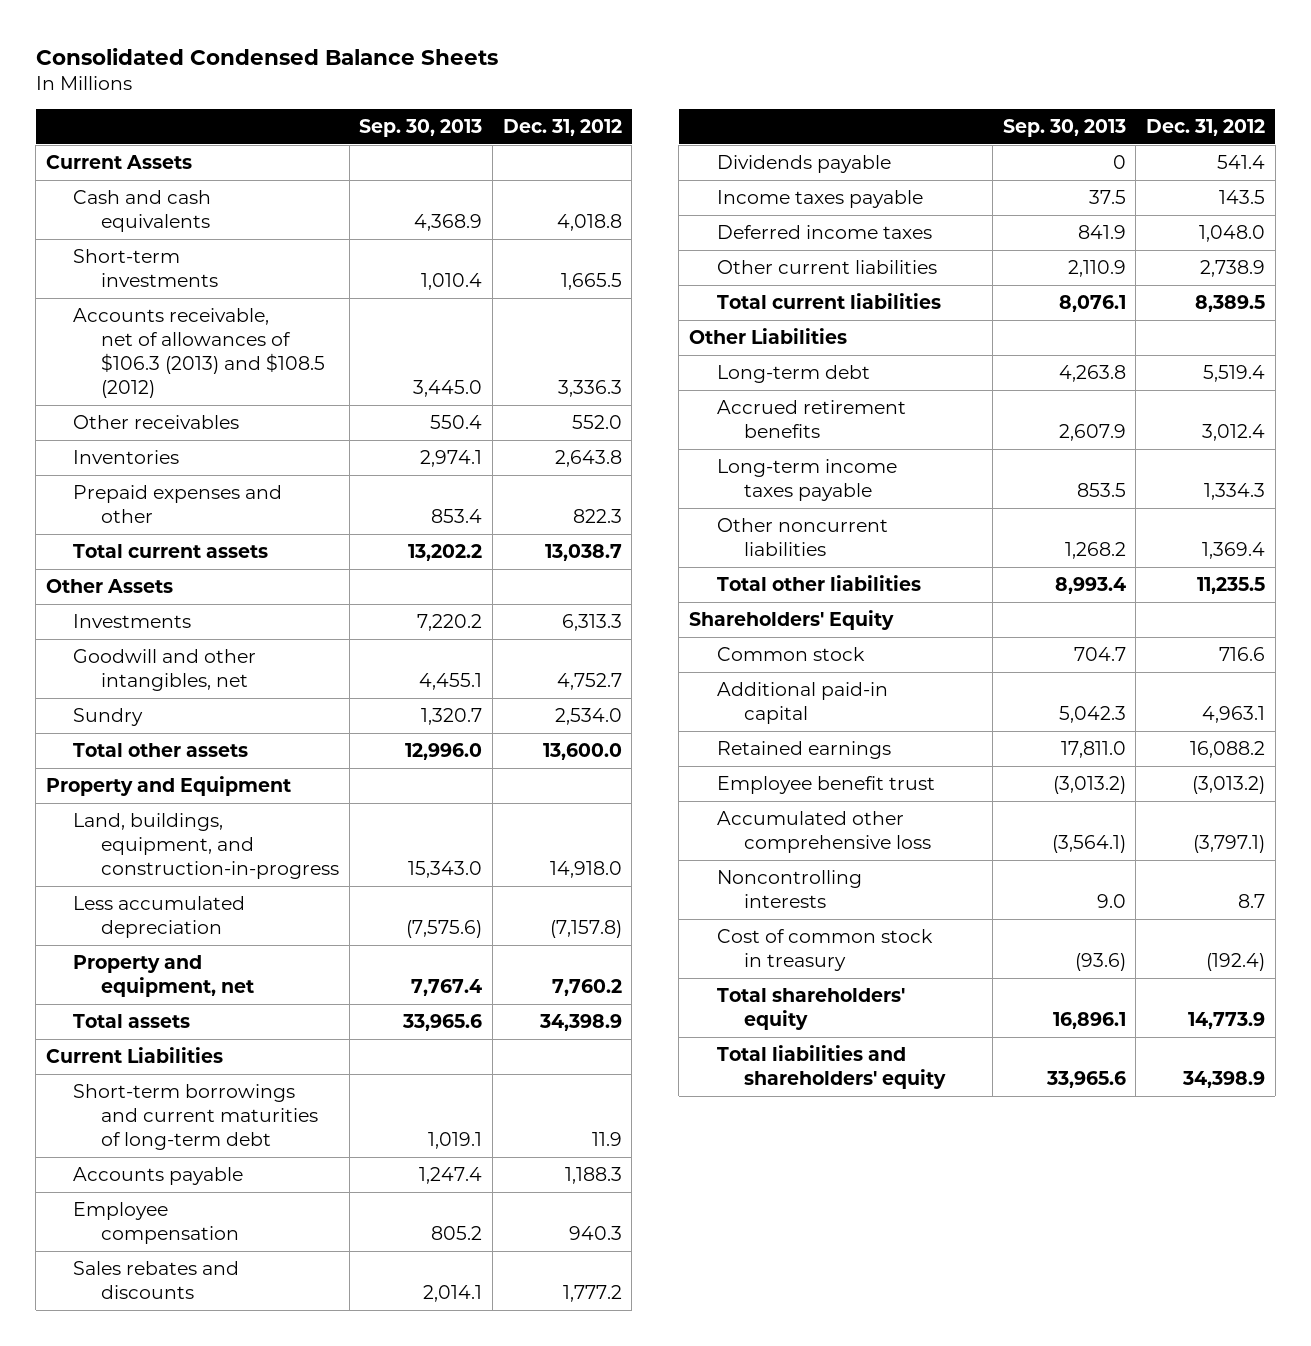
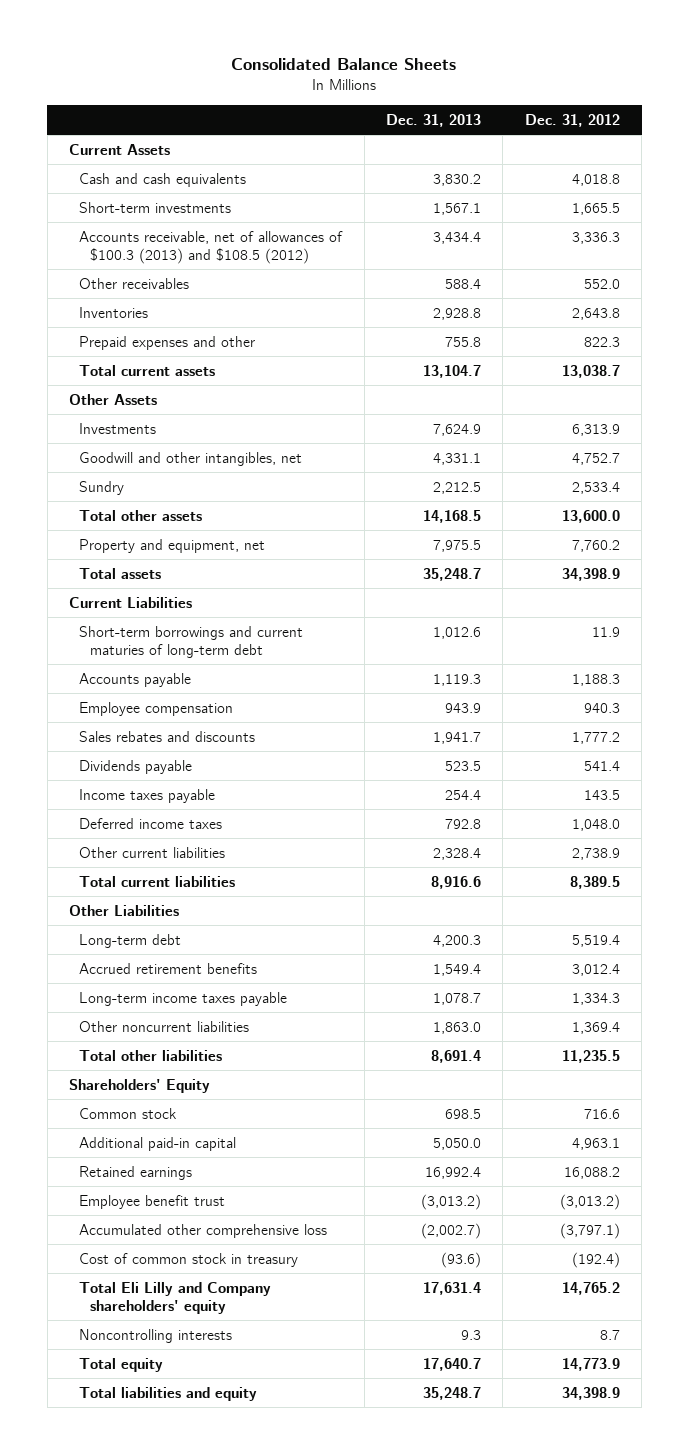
[35,47,498,65] Consolidated Condensed Balance Sheets -> [231,58,457,71] Consolidated Balance Sheets
[359,118,483,137] Sep. 30, 2013 -> none
none -> [386,113,482,127] Dec. 31, 2013
[73,307,326,398] Accounts receivable, net of allowances of $106.3 (2013) and $108.5 (2012) -> [79,230,344,264] Accounts receivable, net of allowances of $100.3 (2013) and $108.5 (2012)
[561,613,622,631] 6,313.3 -> [571,423,620,436] 6,313.9
[554,707,622,725] 2,534.0 -> [571,481,620,494] 2,533.4
[45,775,291,796] Property and Equipment -> none
[73,812,340,879] Land, buildings, equipment, and construction-in-progress -> none
[73,895,246,938] Less accumulated depreciation -> none
[73,1083,319,1150] Short-term borrowings and current maturities of long-term debt -> [79,625,304,658] Short-term borrowings and current maturies of long-term debt
none -> [79,1281,272,1314] Total Eli Lilly and Company shareholders' equity
[716,869,862,908] Noncontrolling interests -> [79,1328,233,1343] Noncontrolling interests
[716,987,905,1030] Total shareholders' equity -> [79,1357,164,1372] Total equity
[716,1044,947,1089] Total liabilities and shareholders' equity -> [79,1386,258,1401] Total liabilities and equity

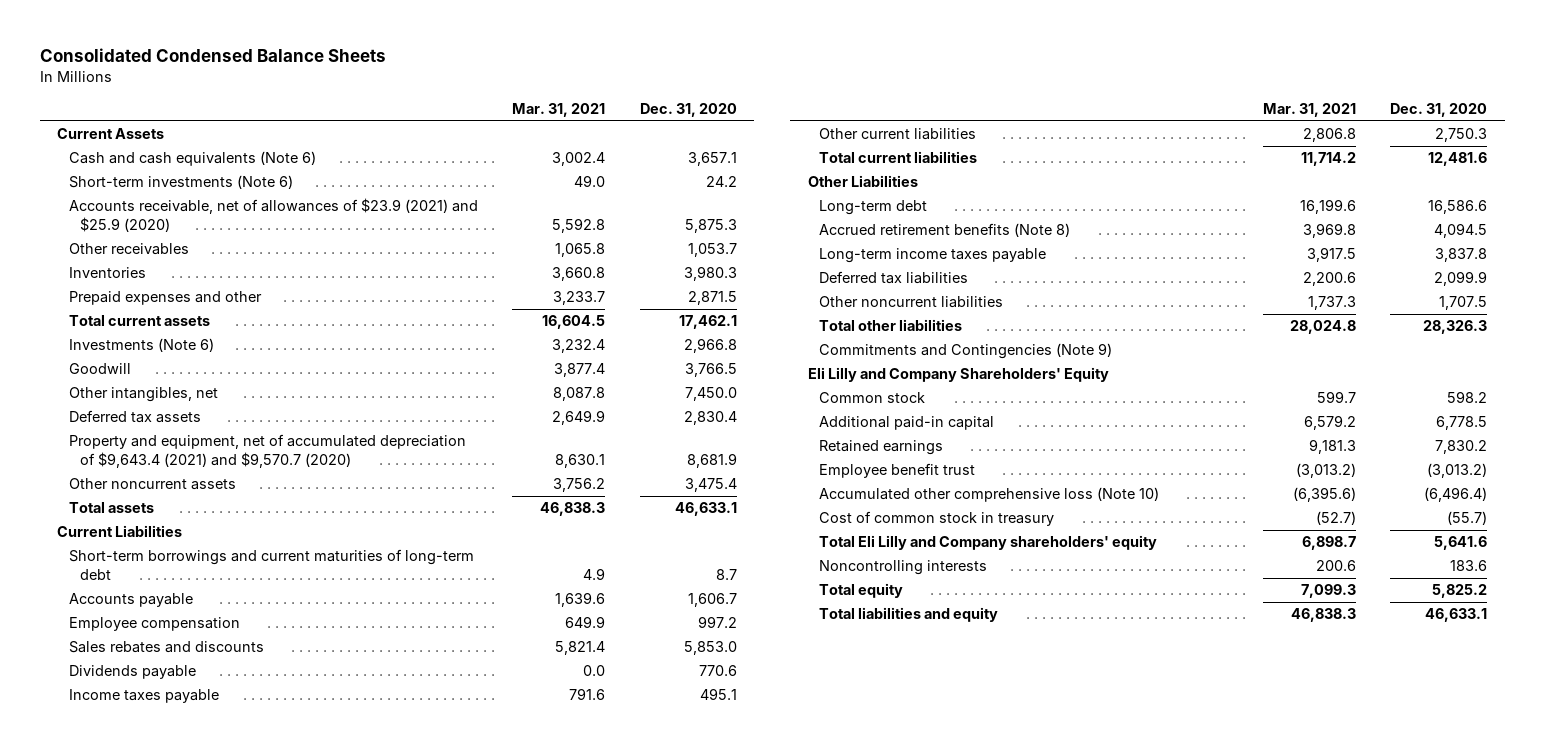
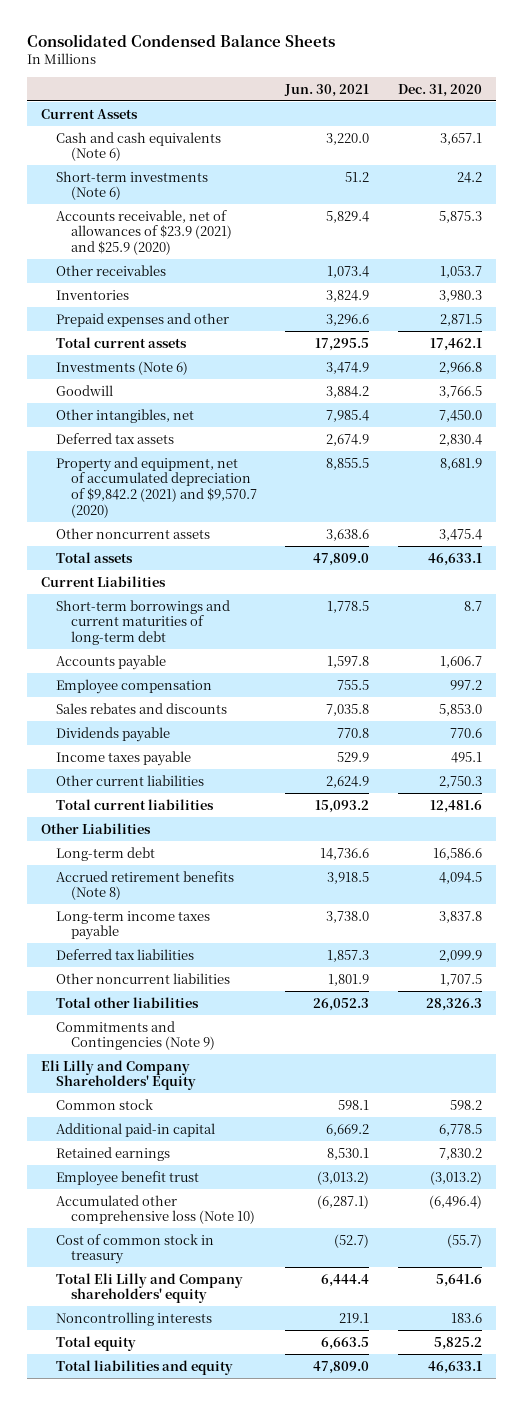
[512,102,606,117] Mar. 31, 2021 -> none
none -> [284,83,370,97] Jun. 30, 2021
[68,434,466,468] Property and equipment, net of accumulated depreciation of $9,643.4 (2021) and $9,570.7 (2020) -> [55,456,258,518] Property and equipment, net of accumulated depreciation of $9,842.2 (2021) and $9,570.7 (2020)

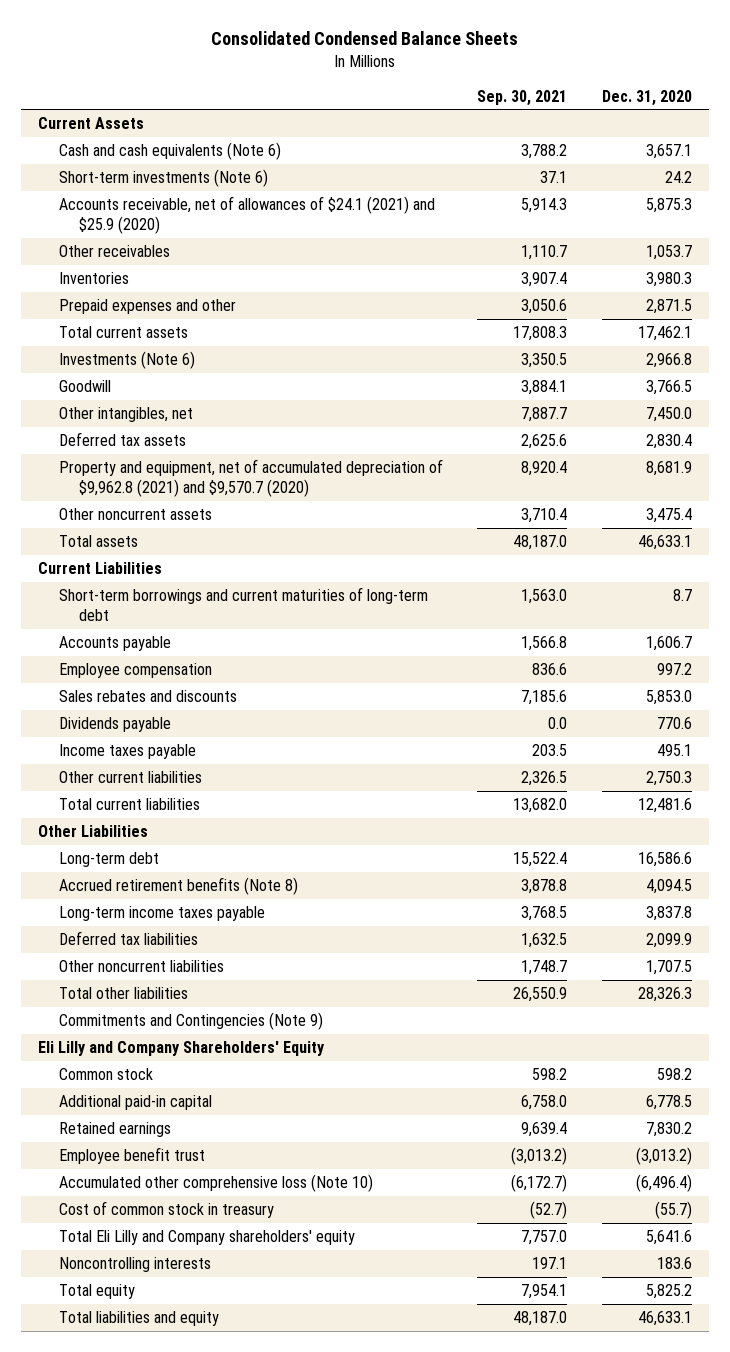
[284,83,370,97] Jun. 30, 2021 -> none
none -> [477,89,568,106] Sep. 30, 2021
[55,209,233,256] Accounts receivable, net of allowances of $23.9 (2021) and $25.9 (2020) -> [58,196,435,234] Accounts receivable, net of allowances of $24.1 (2021) and $25.9 (2020)
[55,456,258,518] Property and equipment, net of accumulated depreciation of $9,842.2 (2021) and $9,570.7 (2020) -> [58,459,443,497] Property and equipment, net of accumulated depreciation of $9,962.8 (2021) and $9,570.7 (2020)

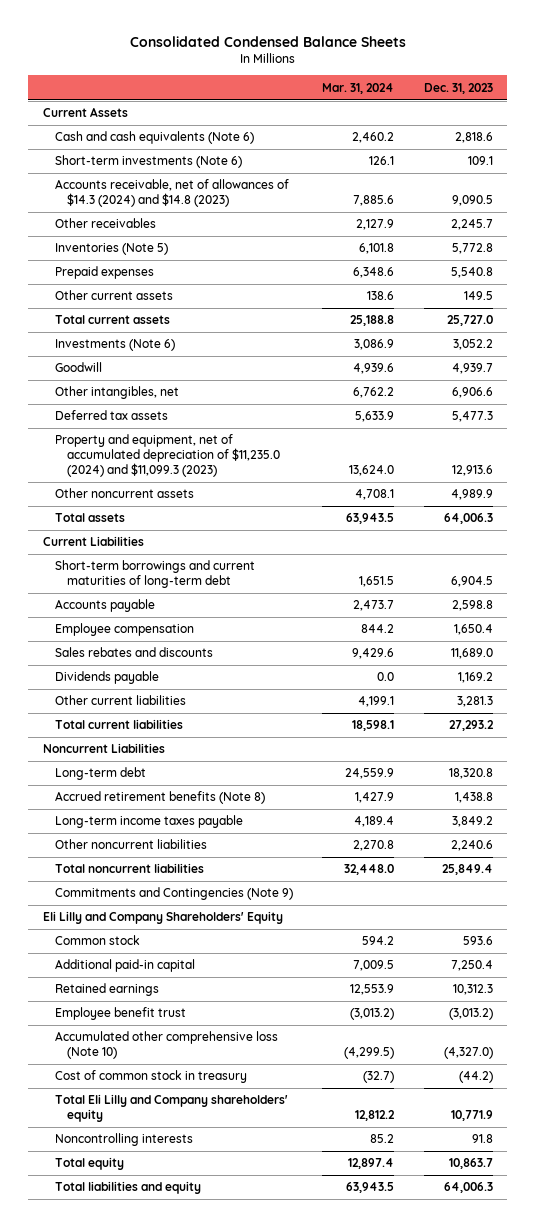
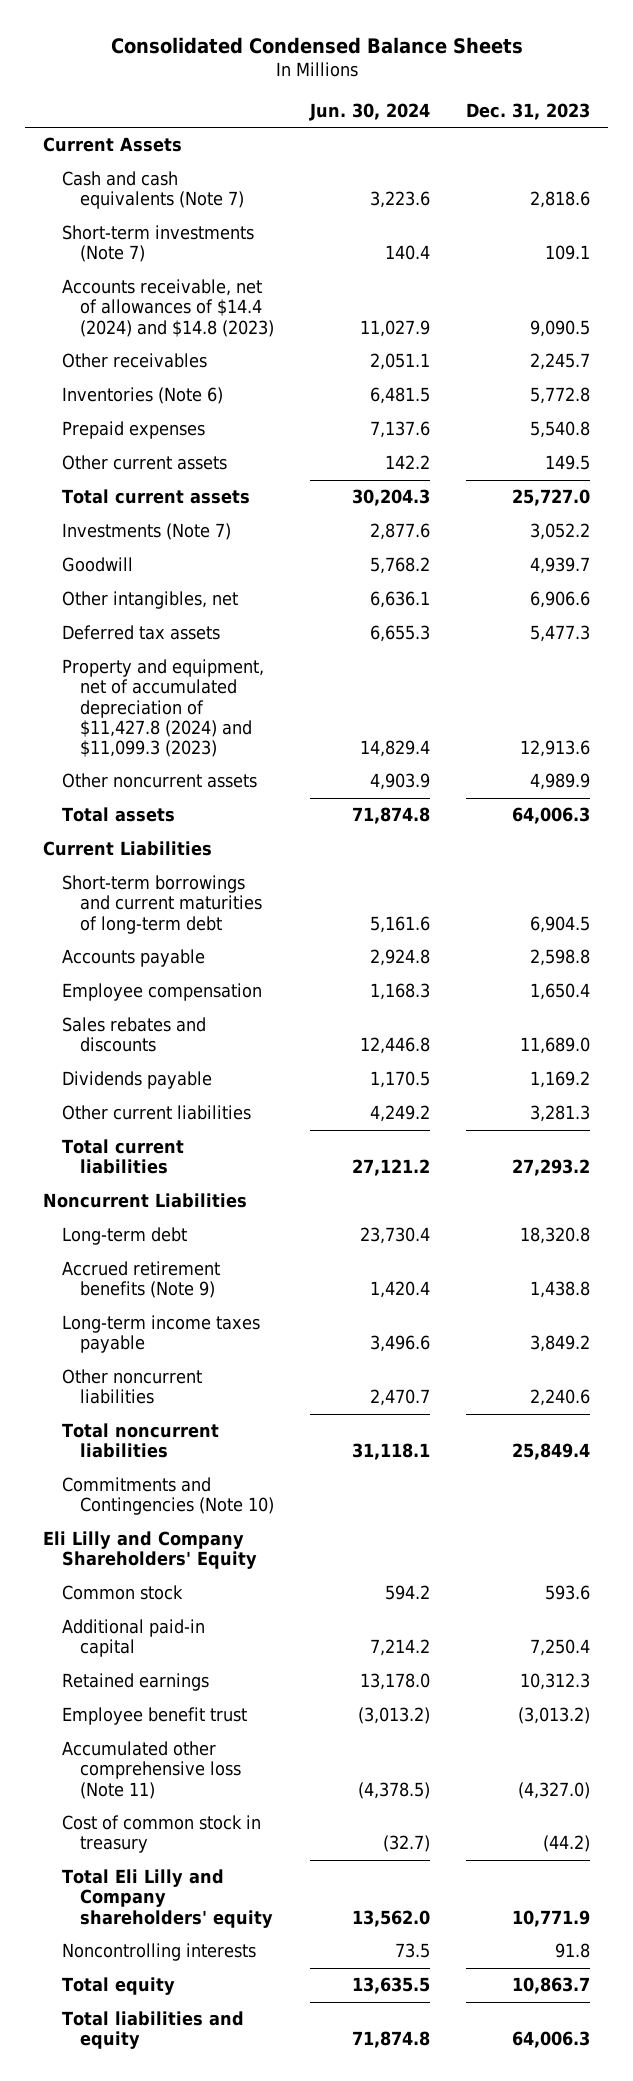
[322,82,395,94] Mar. 31, 2024 -> none
none -> [308,103,430,122] Jun. 30, 2024
[54,131,254,145] Cash and cash equivalents (Note 6) -> [61,171,244,210] Cash and cash equivalents (Note 7)
[54,155,242,169] Short-term investments (Note 6) -> [61,225,254,263] Short-term investments (Note 7)
[54,179,289,208] Accounts receivable, net of allowances of $14.3 (2024) and $14.8 (2023) -> [61,279,274,337] Accounts receivable, net of allowances of $14.4 (2024) and $14.8 (2023)
[54,243,168,256] Inventories (Note 5) -> [61,387,223,405] Inventories (Note 6)
[54,339,175,352] Investments (Note 6) -> [61,523,231,541] Investments (Note 7)
[54,434,280,478] Property and equipment, net of accumulated depreciation of $11,235.0 (2024) and $11,099.3 (2023) -> [61,659,264,758] Property and equipment, net of accumulated depreciation of $11,427.8 (2024) and $11,099.3 (2023)
[54,791,265,805] Accrued retirement benefits (Note 8) -> [61,1261,220,1299] Accrued retirement benefits (Note 9)
[54,887,293,901] Commitments and Contingencies (Note 9) -> [61,1477,274,1516] Commitments and Contingencies (Note 10)
[54,1031,278,1060] Accumulated other comprehensive loss (Note 10) -> [61,1741,241,1799] Accumulated other comprehensive loss (Note 11)

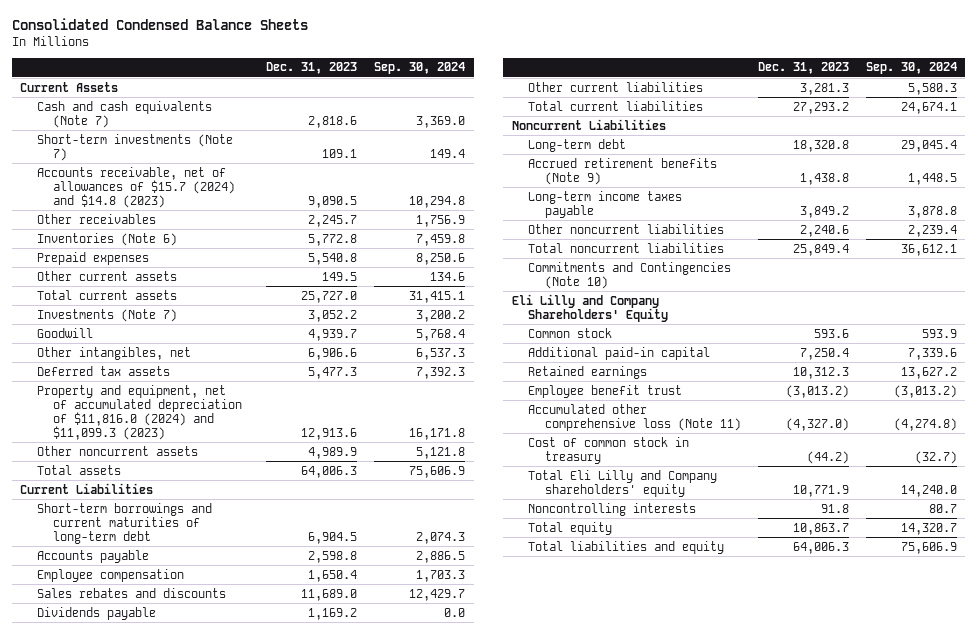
[308,103,430,122] Jun. 30, 2024 -> none
none -> [374,62,466,75] Sep. 30, 2024
[61,279,274,337] Accounts receivable, net of allowances of $14.4 (2024) and $14.8 (2023) -> [36,166,236,208] Accounts receivable, net of allowances of $15.7 (2024) and $14.8 (2023)
[61,659,264,758] Property and equipment, net of accumulated depreciation of $11,427.8 (2024) and $11,099.3 (2023) -> [36,384,243,440] Property and equipment, net of accumulated depreciation of $11,816.0 (2024) and $11,099.3 (2023)

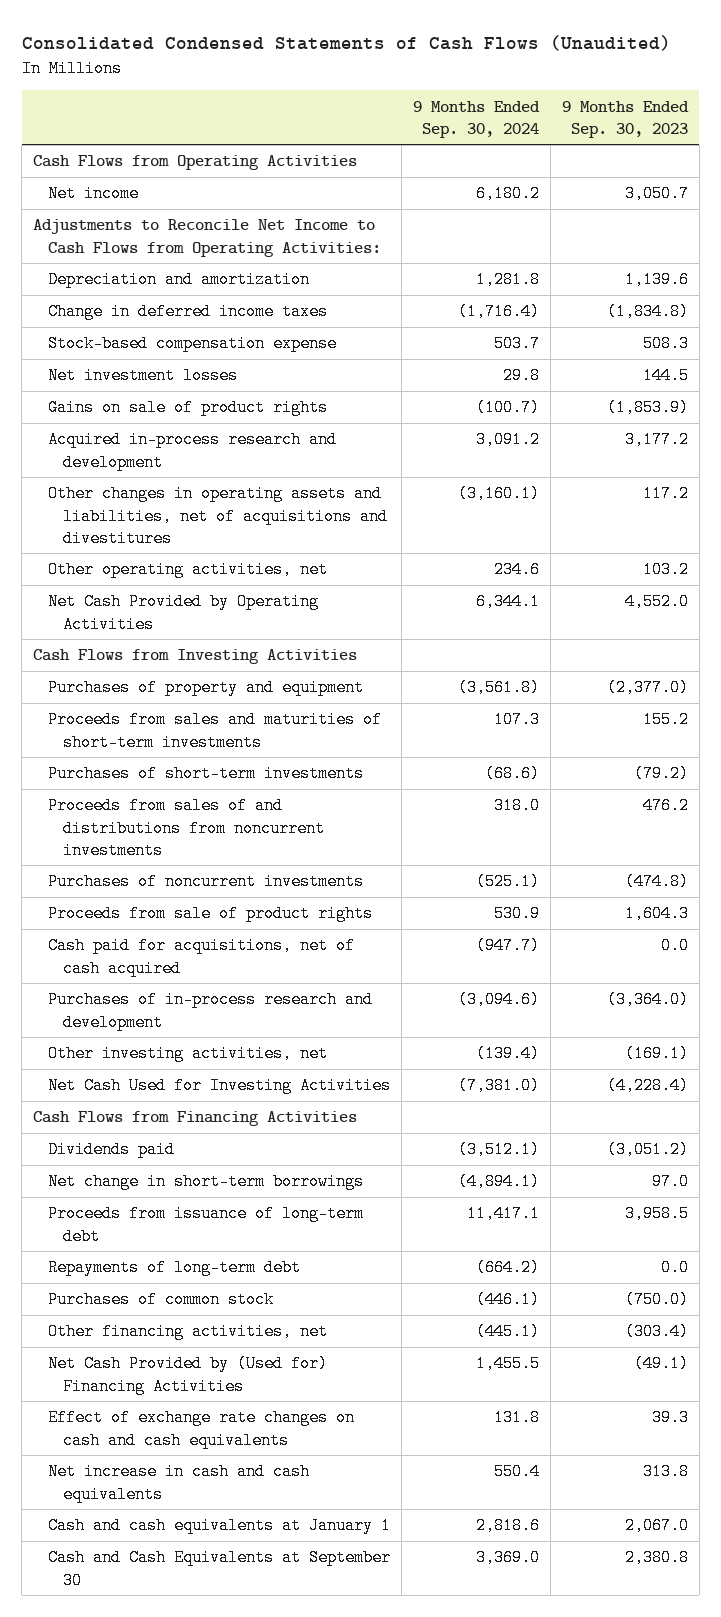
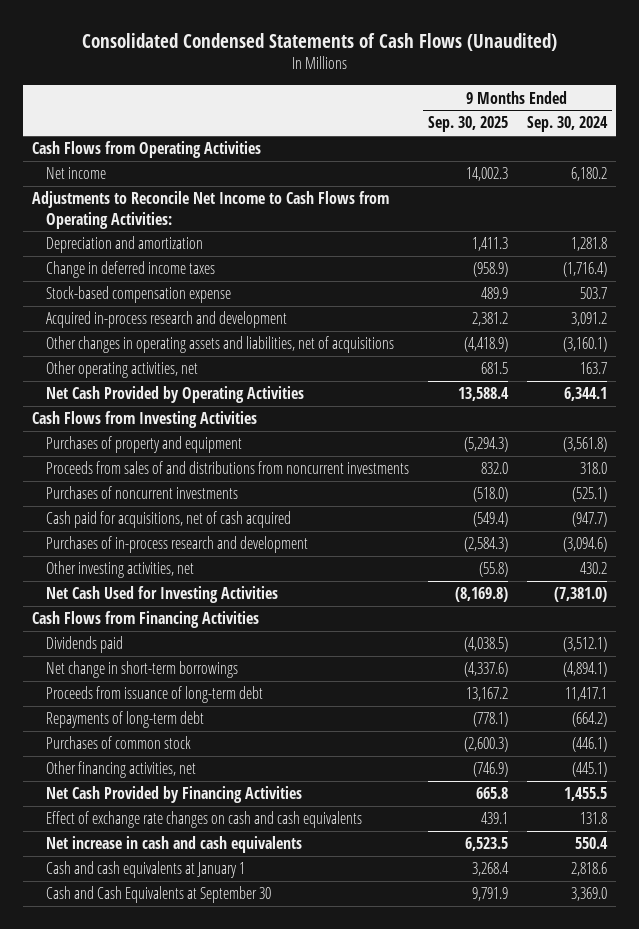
[561,100,689,138] 9 Months Ended Sep. 30, 2023 -> none
none -> [427,116,508,133] Sep. 30, 2025
[47,367,238,385] Net investment losses -> none
[47,399,328,417] Gains on sale of product rights -> none
[47,485,388,547] Other changes in operating assets and liabilities, net of acquisitions and divestitures -> [46,336,395,354] Other changes in operating assets and liabilities, net of acquisitions
[493,561,540,579] 234.6 -> [579,362,607,375] 163.7
[47,711,382,751] Proceeds from sales and maturities of short-term investments -> none
[47,765,364,783] Purchases of short-term investments -> none
[47,905,373,923] Proceeds from sale of product rights -> none
[475,1045,540,1063] (139.4) -> [579,562,607,575] 430.2
[47,1355,328,1395] Net Cash Provided by (Used for) Financing Activities -> [46,786,303,804] Net Cash Provided by Financing Activities

